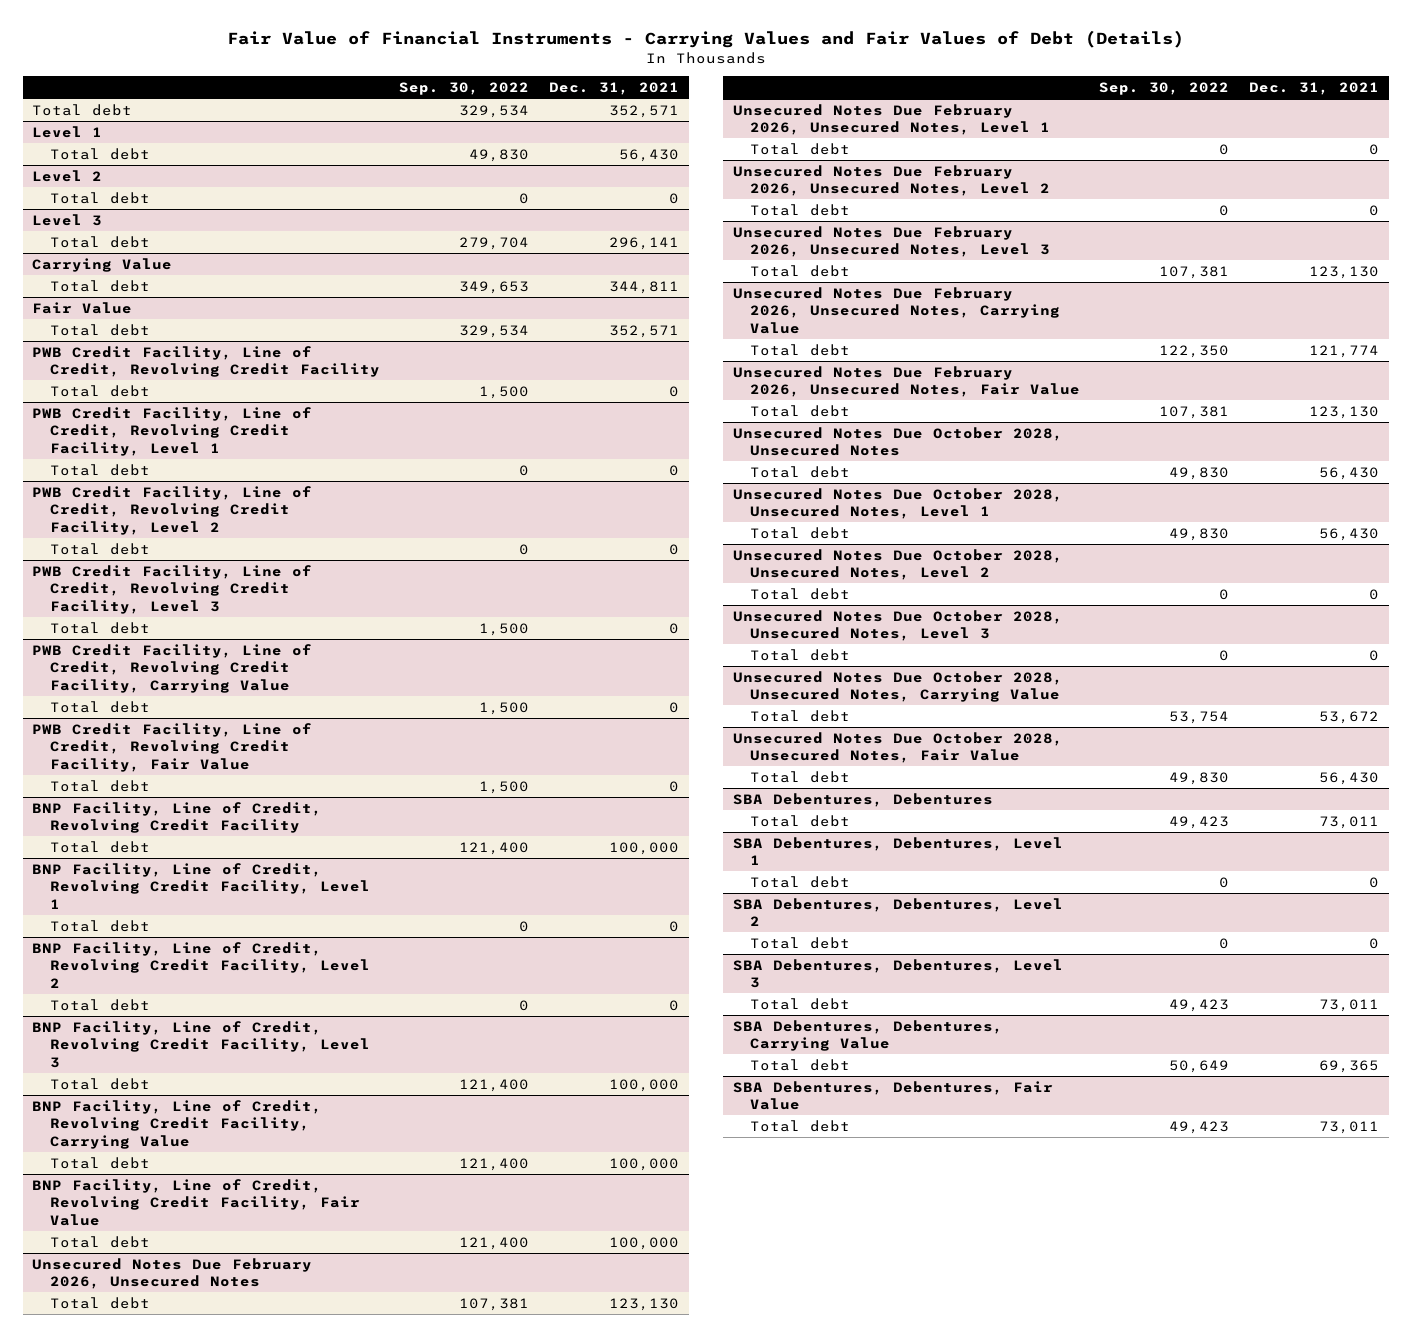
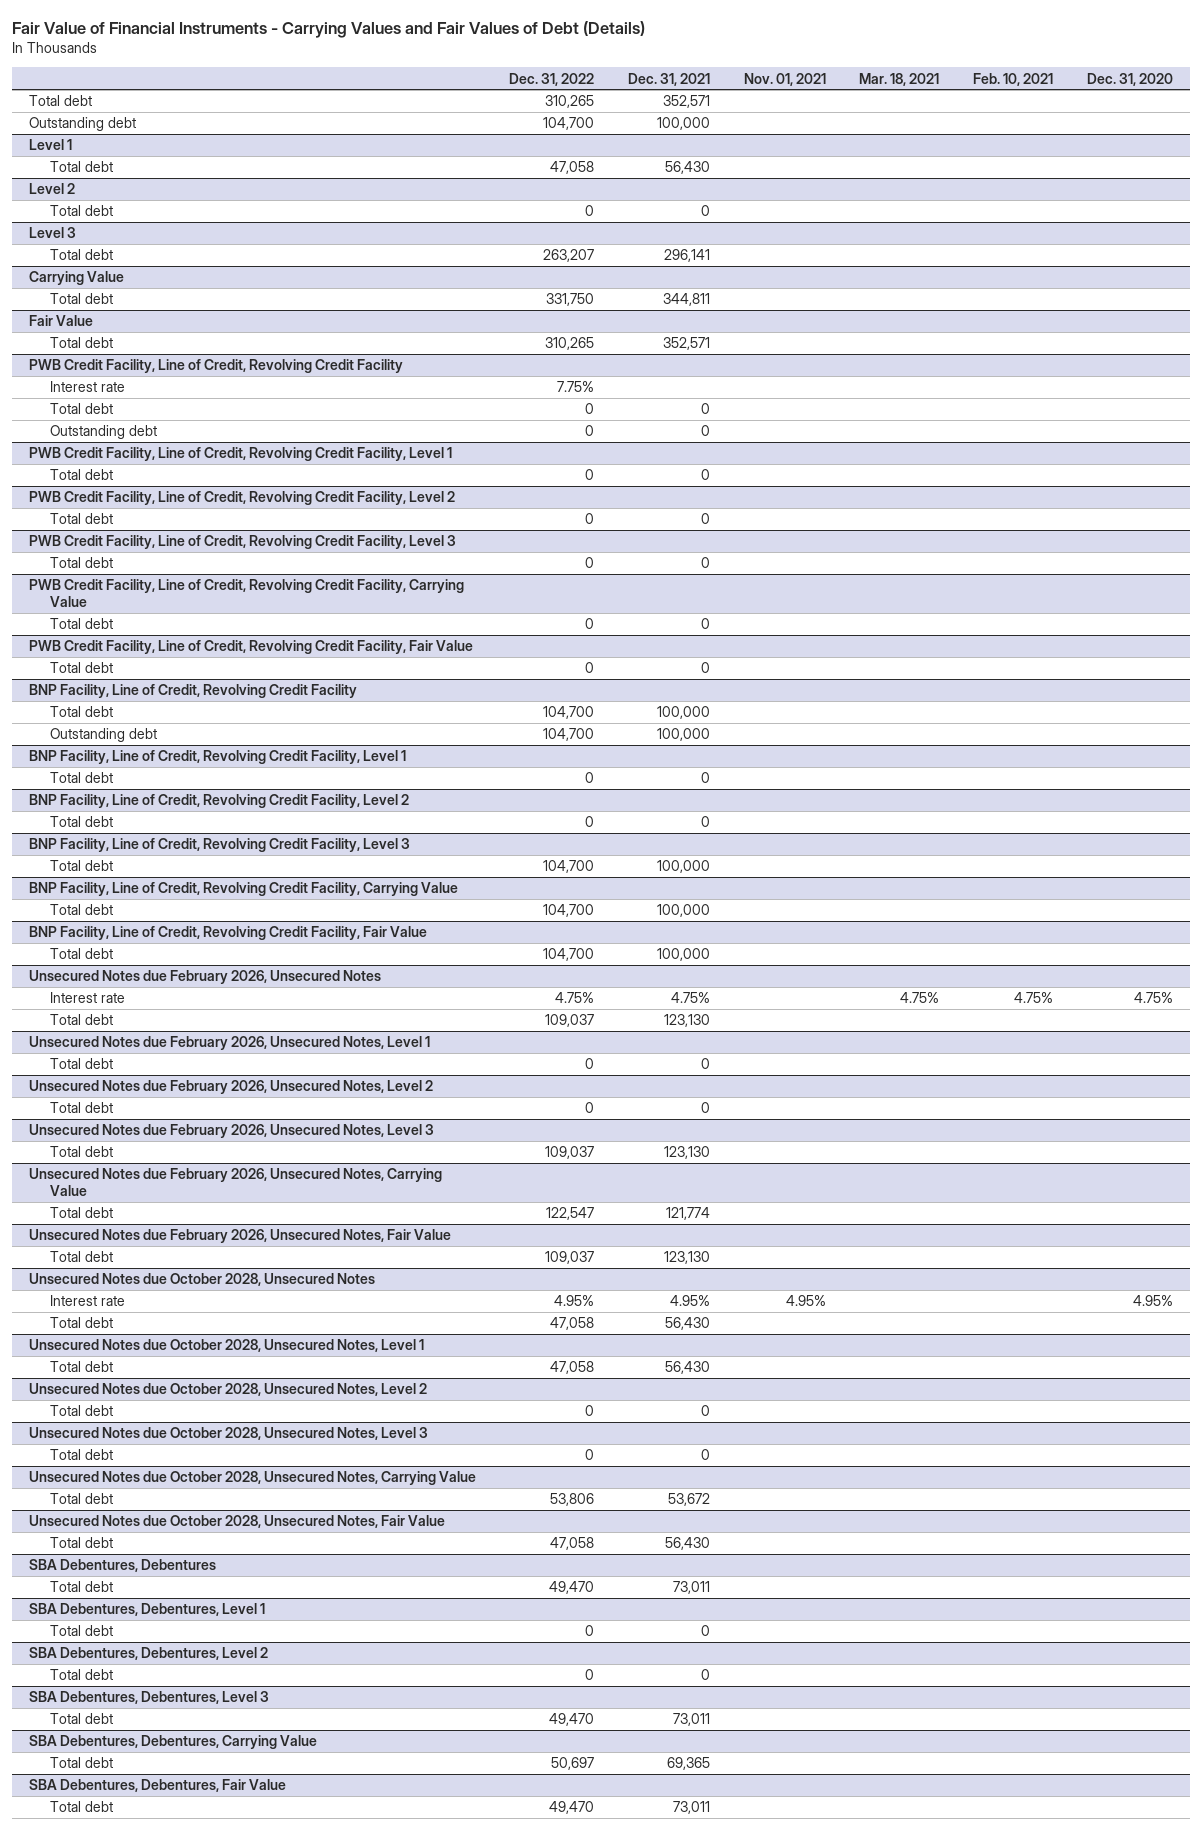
[399,81,530,95] Sep. 30, 2022 -> none
none -> [509,72,595,86] Dec. 31, 2022
none -> [743,72,826,86] Nov. 01, 2021
none -> [859,72,940,86] Mar. 18, 2021
none -> [973,72,1054,86] Feb. 10, 2021
none -> [1086,72,1173,86] Dec. 31, 2020
none -> [28,117,136,132] Outstanding debt
none -> [50,381,126,393] Interest rate
none -> [50,425,158,440] Outstanding debt
none -> [50,728,158,743] Outstanding debt
[32,1257,313,1290] Unsecured Notes Due February 2026, Unsecured Notes -> [28,970,381,985] Unsecured Notes due February 2026, Unsecured Notes
none -> [50,992,126,1004] Interest rate
[732,103,1050,136] Unsecured Notes Due February 2026, Unsecured Notes, Level 1 -> [28,1036,430,1051] Unsecured Notes due February 2026, Unsecured Notes, Level 1
[732,164,1050,197] Unsecured Notes Due February 2026, Unsecured Notes, Level 2 -> [28,1080,433,1095] Unsecured Notes due February 2026, Unsecured Notes, Level 2
[732,225,1050,258] Unsecured Notes Due February 2026, Unsecured Notes, Level 3 -> [28,1124,434,1139] Unsecured Notes due February 2026, Unsecured Notes, Level 3
[732,286,1060,334] Unsecured Notes Due February 2026, Unsecured Notes, Carrying Value -> [28,1168,442,1197] Unsecured Notes due February 2026, Unsecured Notes, Carrying Value
[732,365,1080,398] Unsecured Notes Due February 2026, Unsecured Notes, Fair Value -> [28,1229,451,1244] Unsecured Notes due February 2026, Unsecured Notes, Fair Value
[732,426,1063,457] Unsecured Notes Due October 2028, Unsecured Notes -> [28,1273,375,1287] Unsecured Notes due October 2028, Unsecured Notes
none -> [50,1295,126,1307] Interest rate
[732,487,1063,520] Unsecured Notes Due October 2028, Unsecured Notes, Level 1 -> [28,1339,424,1353] Unsecured Notes due October 2028, Unsecured Notes, Level 1
[732,548,1063,581] Unsecured Notes Due October 2028, Unsecured Notes, Level 2 -> [28,1383,427,1397] Unsecured Notes due October 2028, Unsecured Notes, Level 2
[732,609,1063,642] Unsecured Notes Due October 2028, Unsecured Notes, Level 3 -> [28,1427,428,1441] Unsecured Notes due October 2028, Unsecured Notes, Level 3
[732,670,1063,703] Unsecured Notes Due October 2028, Unsecured Notes, Carrying Value -> [28,1471,476,1486] Unsecured Notes due October 2028, Unsecured Notes, Carrying Value
[732,731,1063,764] Unsecured Notes Due October 2028, Unsecured Notes, Fair Value -> [28,1515,445,1529] Unsecured Notes due October 2028, Unsecured Notes, Fair Value

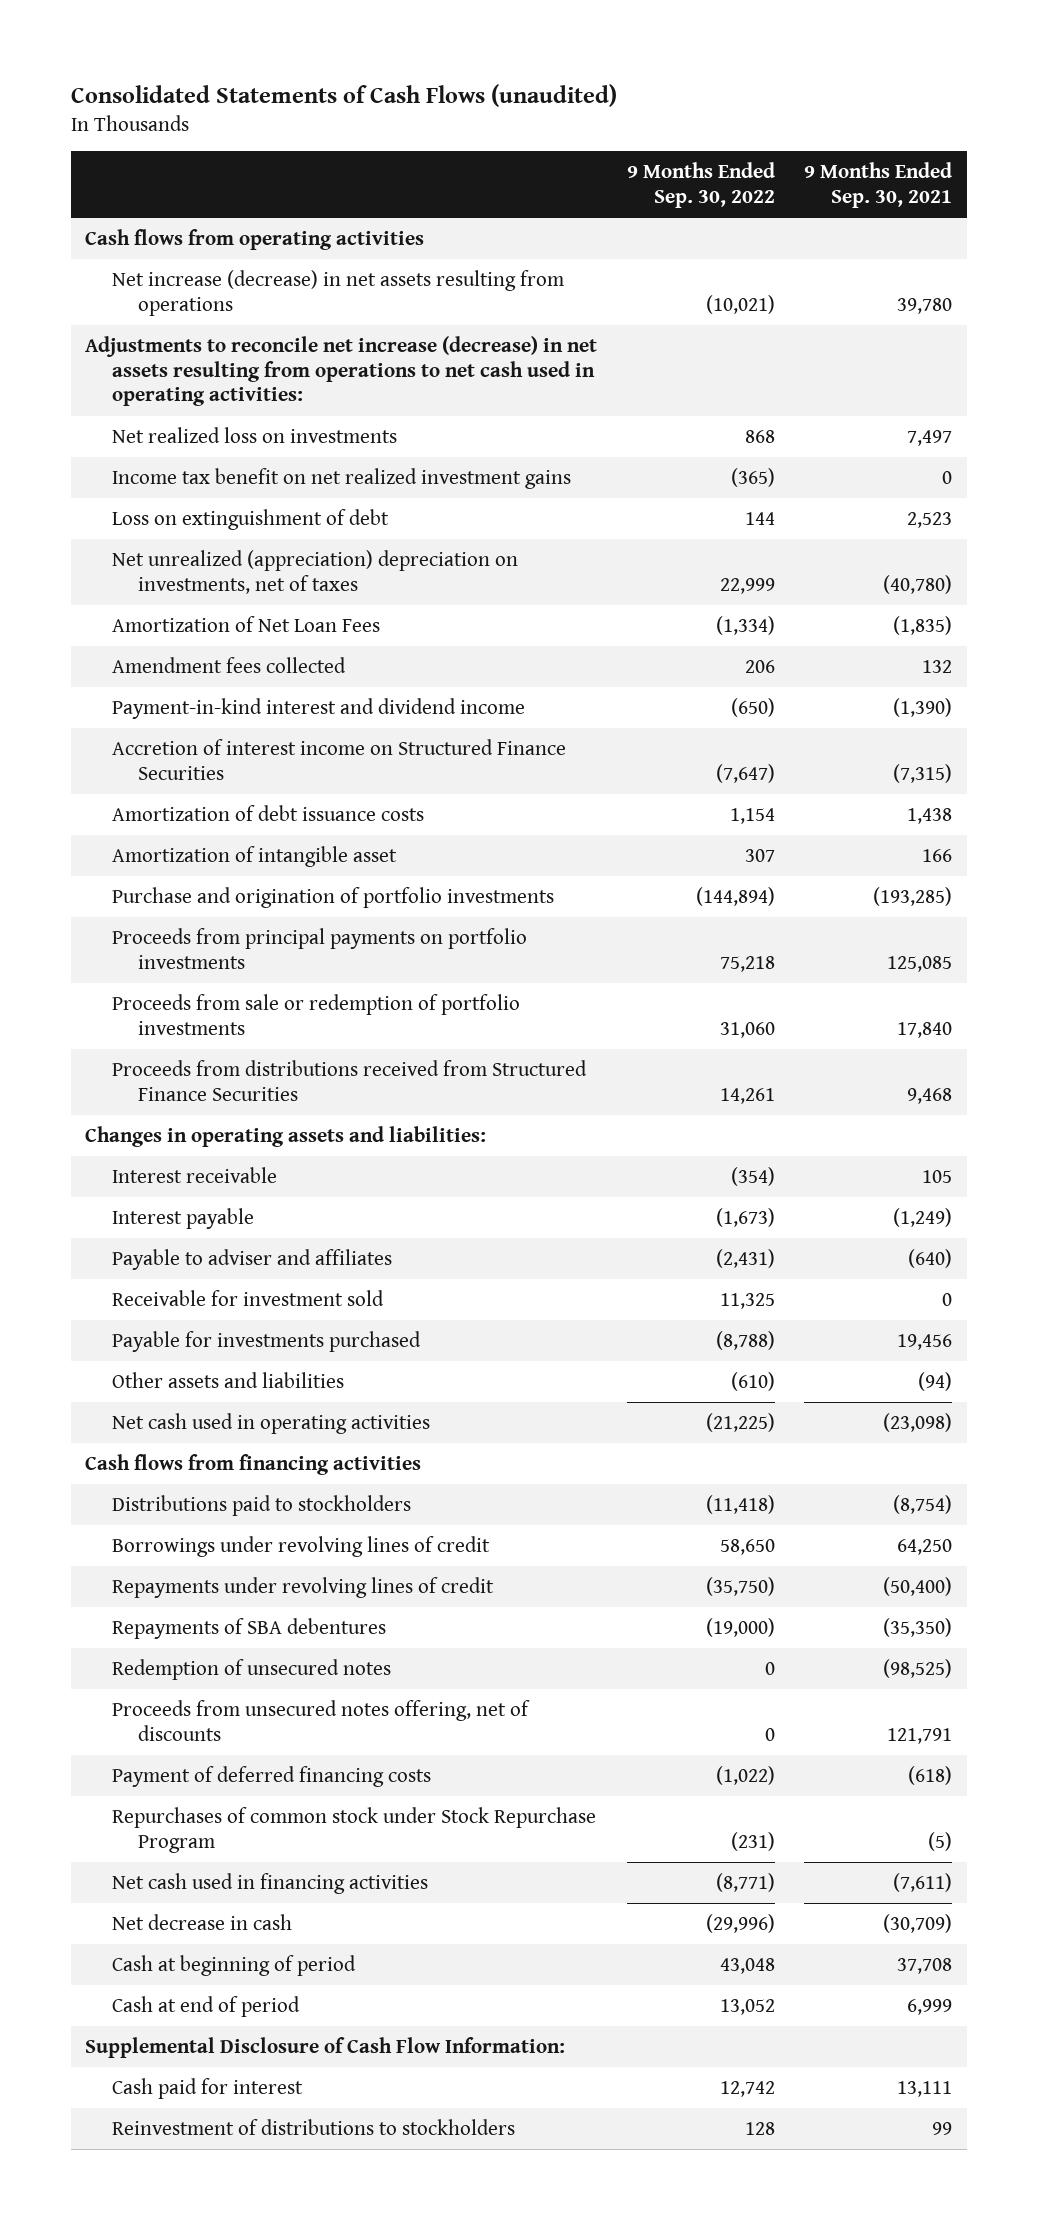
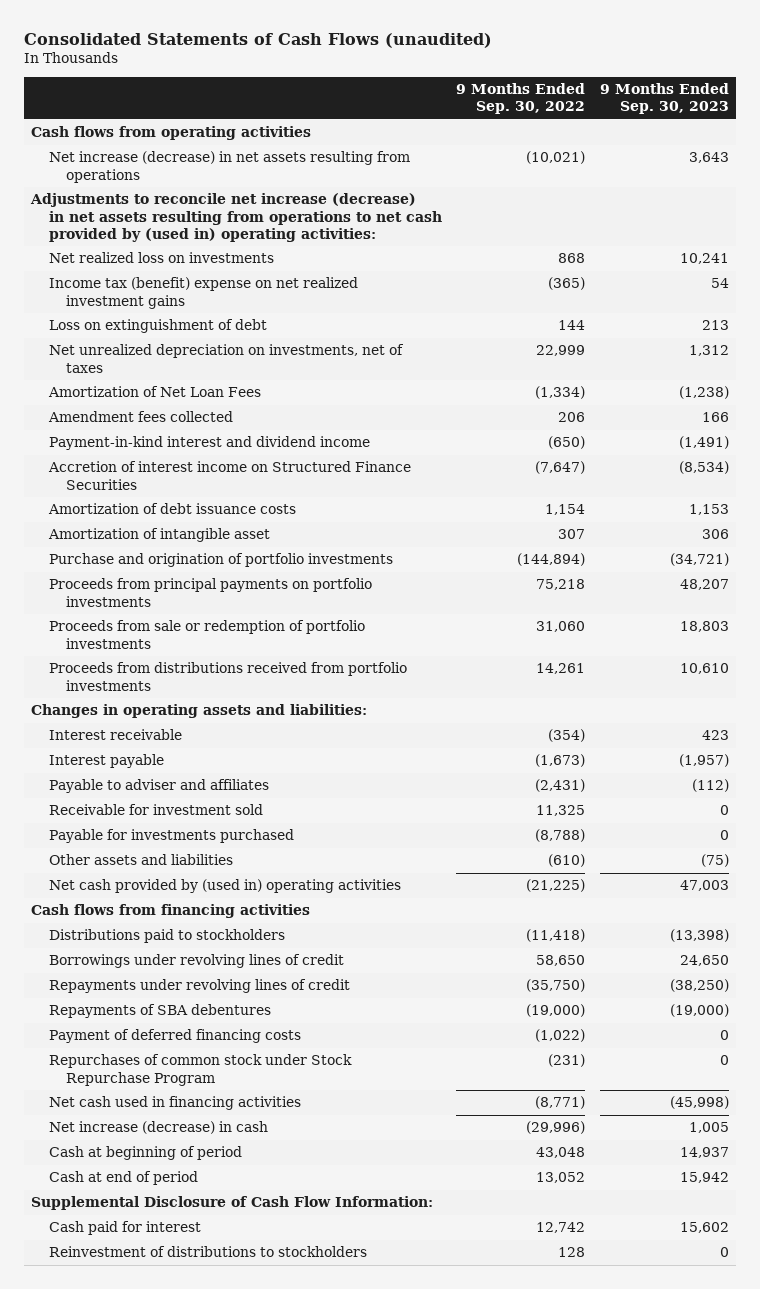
[804,162,953,208] 9 Months Ended Sep. 30, 2021 -> none
none -> [599,83,729,115] 9 Months Ended Sep. 30, 2023
[85,335,598,407] Adjustments to reconcile net increase (decrease) in net assets resulting from operations to net cash used in operating activities: -> [30,193,442,242] Adjustments to reconcile net increase (decrease) in net assets resulting from operations to net cash provided by (used in) operating activities:
[111,467,571,489] Income tax benefit on net realized investment gains -> [48,277,358,309] Income tax (benefit) expense on net realized investment gains
[111,549,518,594] Net unrealized (appreciation) depreciation on investments, net of taxes -> [48,344,404,373] Net unrealized depreciation on investments, net of taxes
[111,1059,587,1101] Proceeds from distributions received from Structured Finance Securities -> [48,662,407,691] Proceeds from distributions received from portfolio investments
[111,1412,430,1434] Net cash used in operating activities -> [48,879,401,894] Net cash provided by (used in) operating activities
[111,1658,391,1680] Redemption of unsecured notes -> none
[111,1699,530,1741] Proceeds from unsecured notes offering, net of discounts -> none
[111,1913,292,1930] Net decrease in cash -> [48,1121,268,1135] Net increase (decrease) in cash

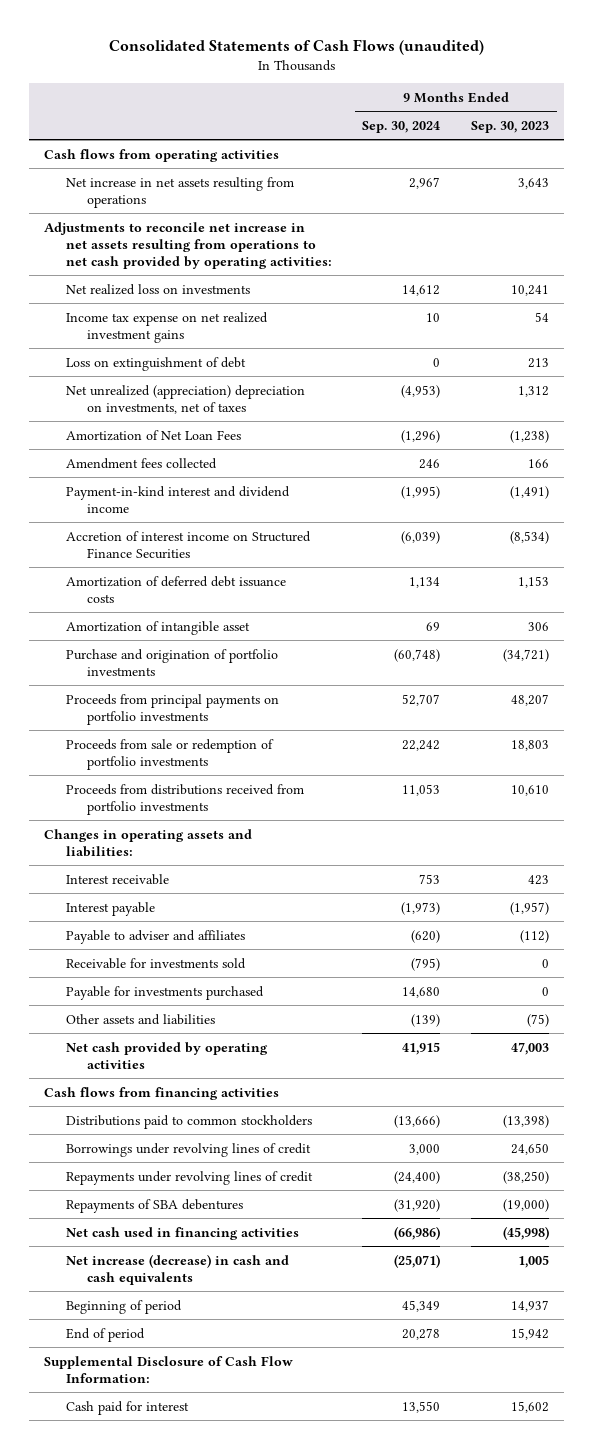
[456,83,586,115] 9 Months Ended Sep. 30, 2022 -> none
none -> [362,121,441,134] Sep. 30, 2024
[48,151,410,183] Net increase (decrease) in net assets resulting from operations -> [65,176,294,208] Net increase in net assets resulting from operations
[30,193,442,242] Adjustments to reconcile net increase (decrease) in net assets resulting from operations to net cash provided by (used in) operating activities: -> [44,221,332,269] Adjustments to reconcile net increase in net assets resulting from operations to net cash provided by operating activities:
[48,277,358,309] Income tax (benefit) expense on net realized investment gains -> [65,311,268,343] Income tax expense on net realized investment gains
[48,344,404,373] Net unrealized depreciation on investments, net of taxes -> [65,384,305,414] Net unrealized (appreciation) depreciation on investments, net of taxes
[47,503,296,515] Amortization of debt issuance costs -> [65,575,286,603] Amortization of deferred debt issuance costs
[48,804,263,816] Receivable for investment sold -> [65,957,246,969] Receivable for investments sold
[48,879,401,894] Net cash provided by (used in) operating activities -> [65,1041,268,1069] Net cash provided by operating activities
[48,929,285,944] Distributions paid to stockholders -> [65,1114,312,1129] Distributions paid to common stockholders
[48,1029,301,1044] Payment of deferred financing costs -> none
[48,1054,352,1086] Repurchases of common stock under Stock Repurchase Program -> none
[48,1121,268,1135] Net increase (decrease) in cash -> [65,1253,289,1285] Net increase (decrease) in cash and cash equivalents
[48,1146,242,1161] Cash at beginning of period -> [65,1299,182,1314] Beginning of period
[48,1171,198,1186] Cash at end of period -> [65,1327,145,1342] End of period
[48,1246,367,1258] Reinvestment of distributions to stockholders -> none

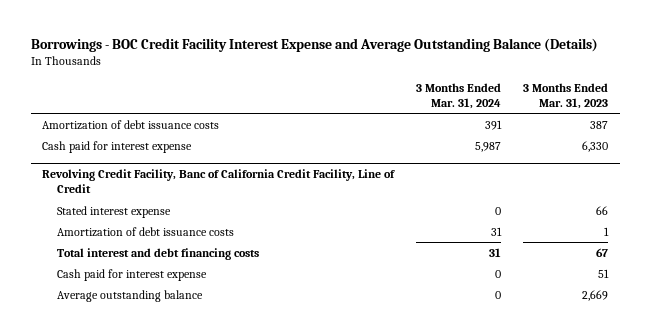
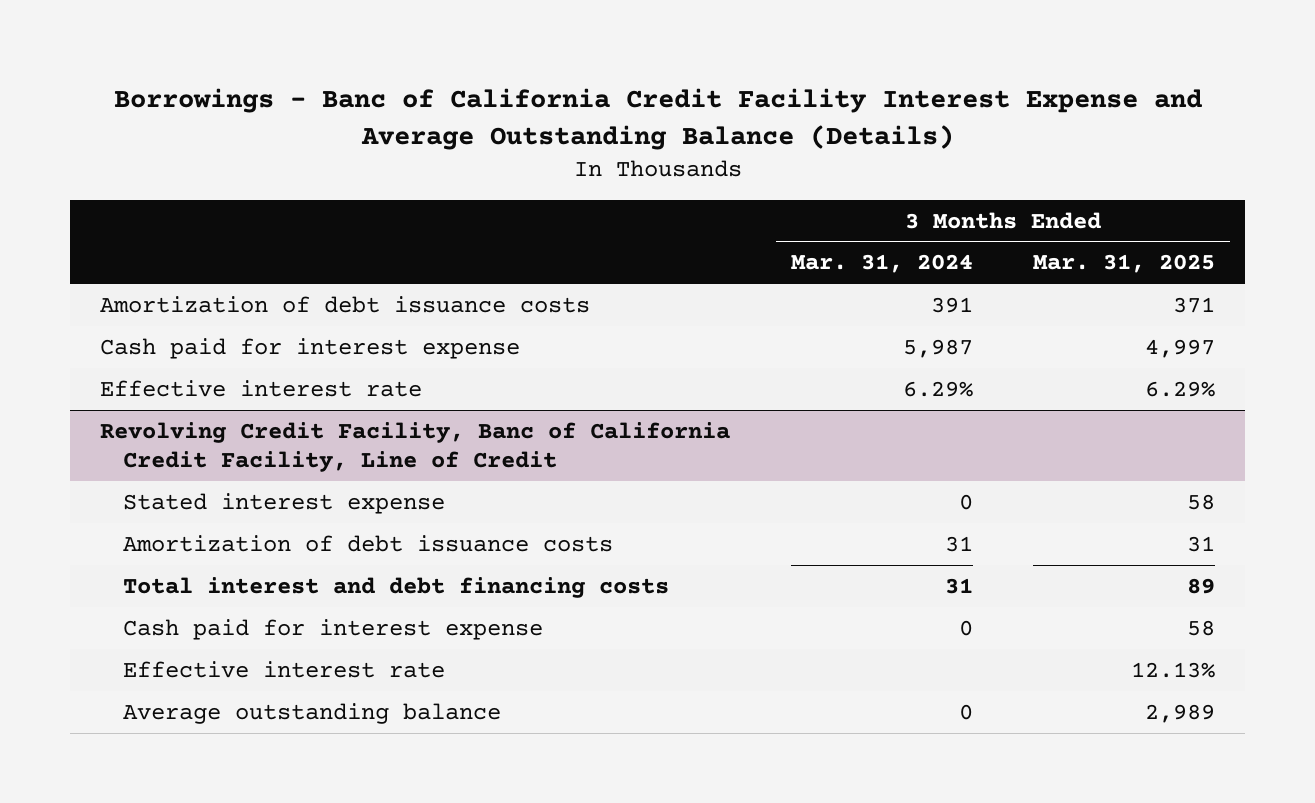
[30,38,598,53] Borrowings - BOC Credit Facility Interest Expense and Average Outstanding Balance (Details) -> [113,88,1202,151] Borrowings - Banc of California Credit Facility Interest Expense and Average Outstanding Balance (Details)
[523,82,609,109] 3 Months Ended Mar. 31, 2023 -> none
none -> [1032,254,1215,274] Mar. 31, 2025
none -> [100,379,423,397] Effective interest rate
none -> [123,660,446,678] Effective interest rate

